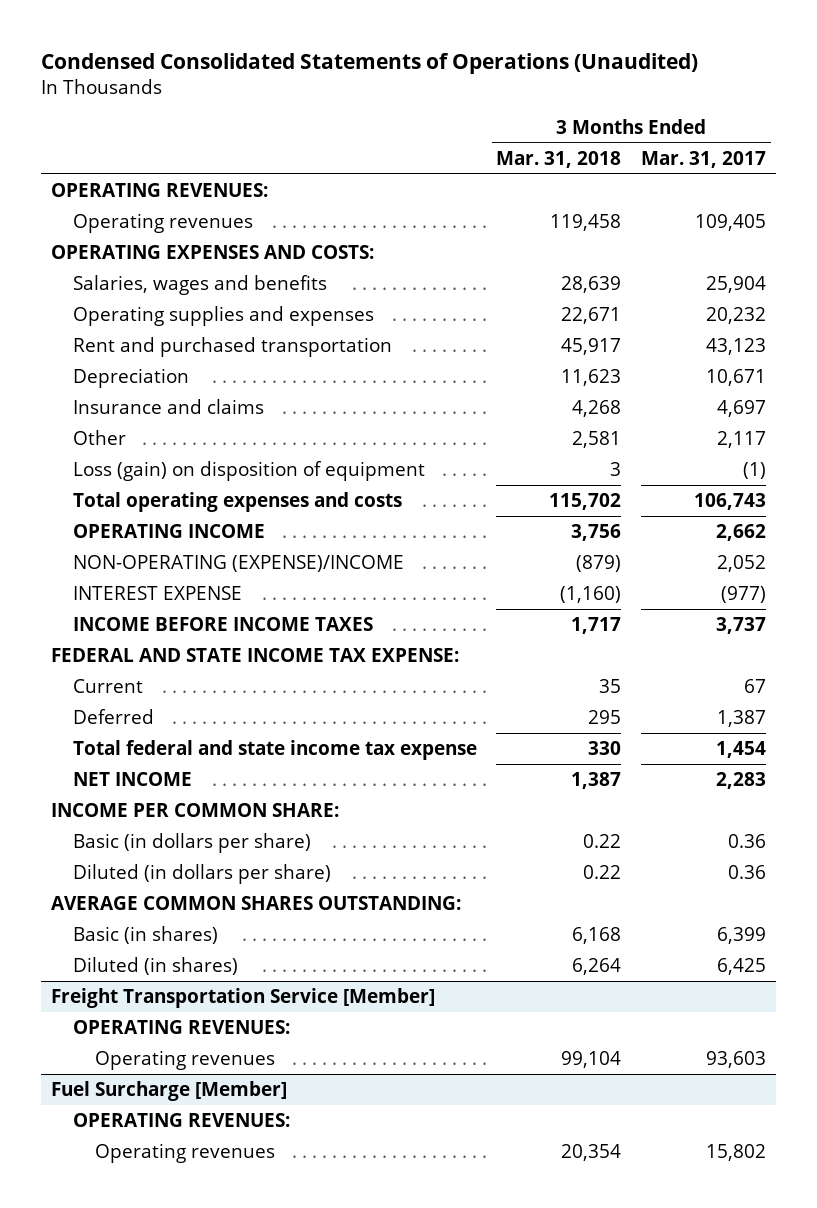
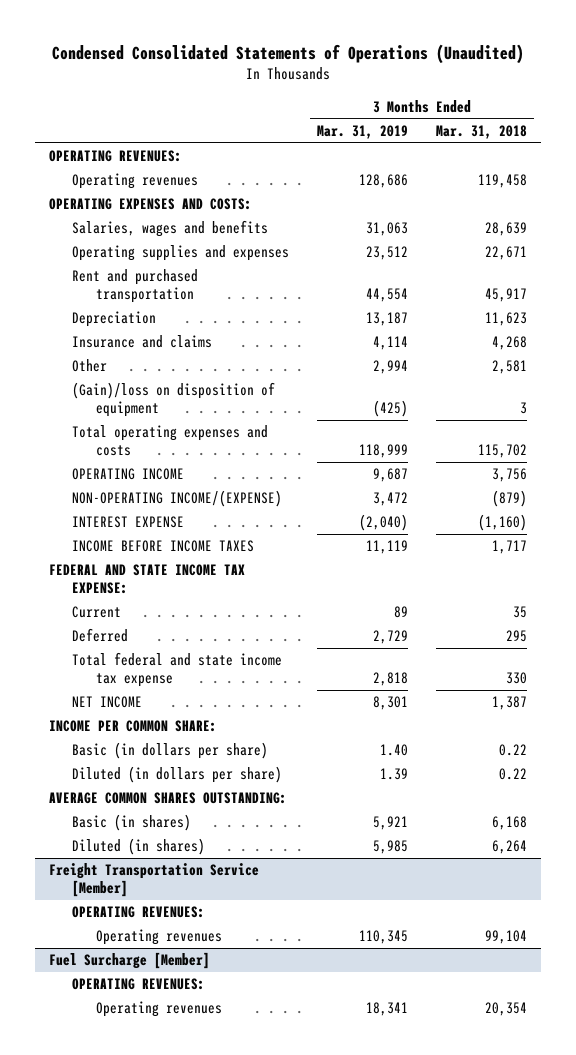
[641,150,767,168] Mar. 31, 2017 -> none
none -> [317,124,409,139] Mar. 31, 2019
[72,460,425,481] Loss (gain) on disposition of equipment -> [72,382,276,417] (Gain)/loss on disposition of equipment
[72,554,404,572] NON-OPERATING (EXPENSE)/INCOME -> [72,490,283,508] NON-OPERATING INCOME/(EXPENSE)

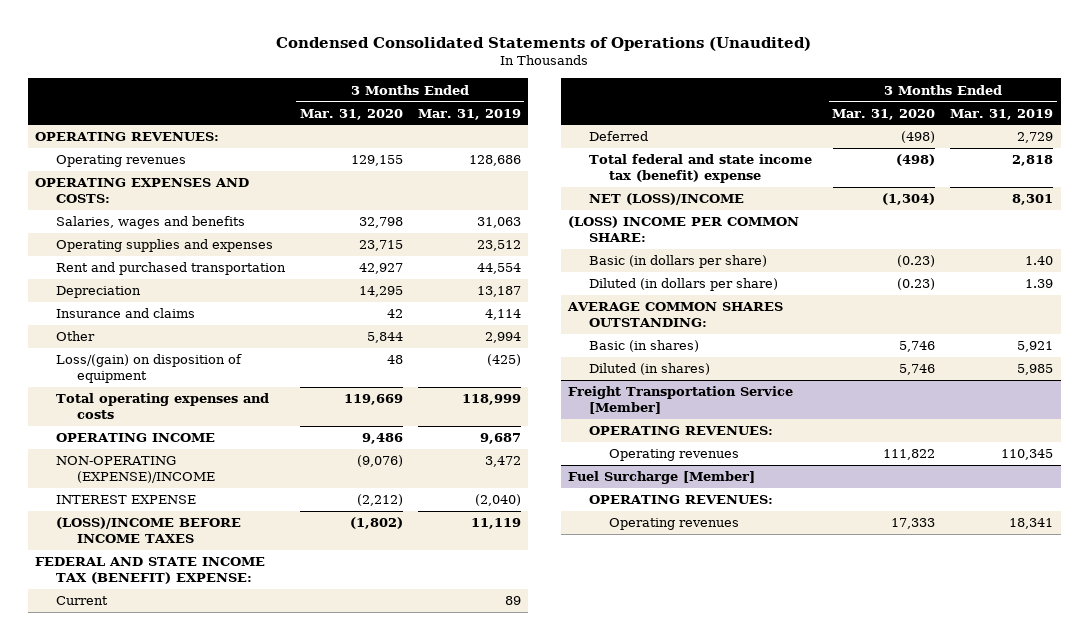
[436,124,528,139] Mar. 31, 2018 -> none
none -> [299,108,403,120] Mar. 31, 2020
[72,382,276,417] (Gain)/loss on disposition of equipment -> [55,354,242,384] Loss/(gain) on disposition of equipment
[72,490,283,508] NON-OPERATING INCOME/(EXPENSE) -> [55,456,215,484] NON-OPERATING (EXPENSE)/INCOME
[72,540,255,553] INCOME BEFORE INCOME TAXES -> [55,517,241,544] (LOSS)/INCOME BEFORE INCOME TAXES
[49,564,246,594] FEDERAL AND STATE INCOME TAX EXPENSE: -> [35,557,266,585] FEDERAL AND STATE INCOME TAX (BENEFIT) EXPENSE:
[72,652,283,687] Total federal and state income tax expense -> [588,154,812,184] Total federal and state income tax (benefit) expense
[72,696,143,709] NET INCOME -> [588,193,744,206] NET (LOSS)/INCOME
[49,720,218,733] INCOME PER COMMON SHARE: -> [567,216,799,243] (LOSS) INCOME PER COMMON SHARE:

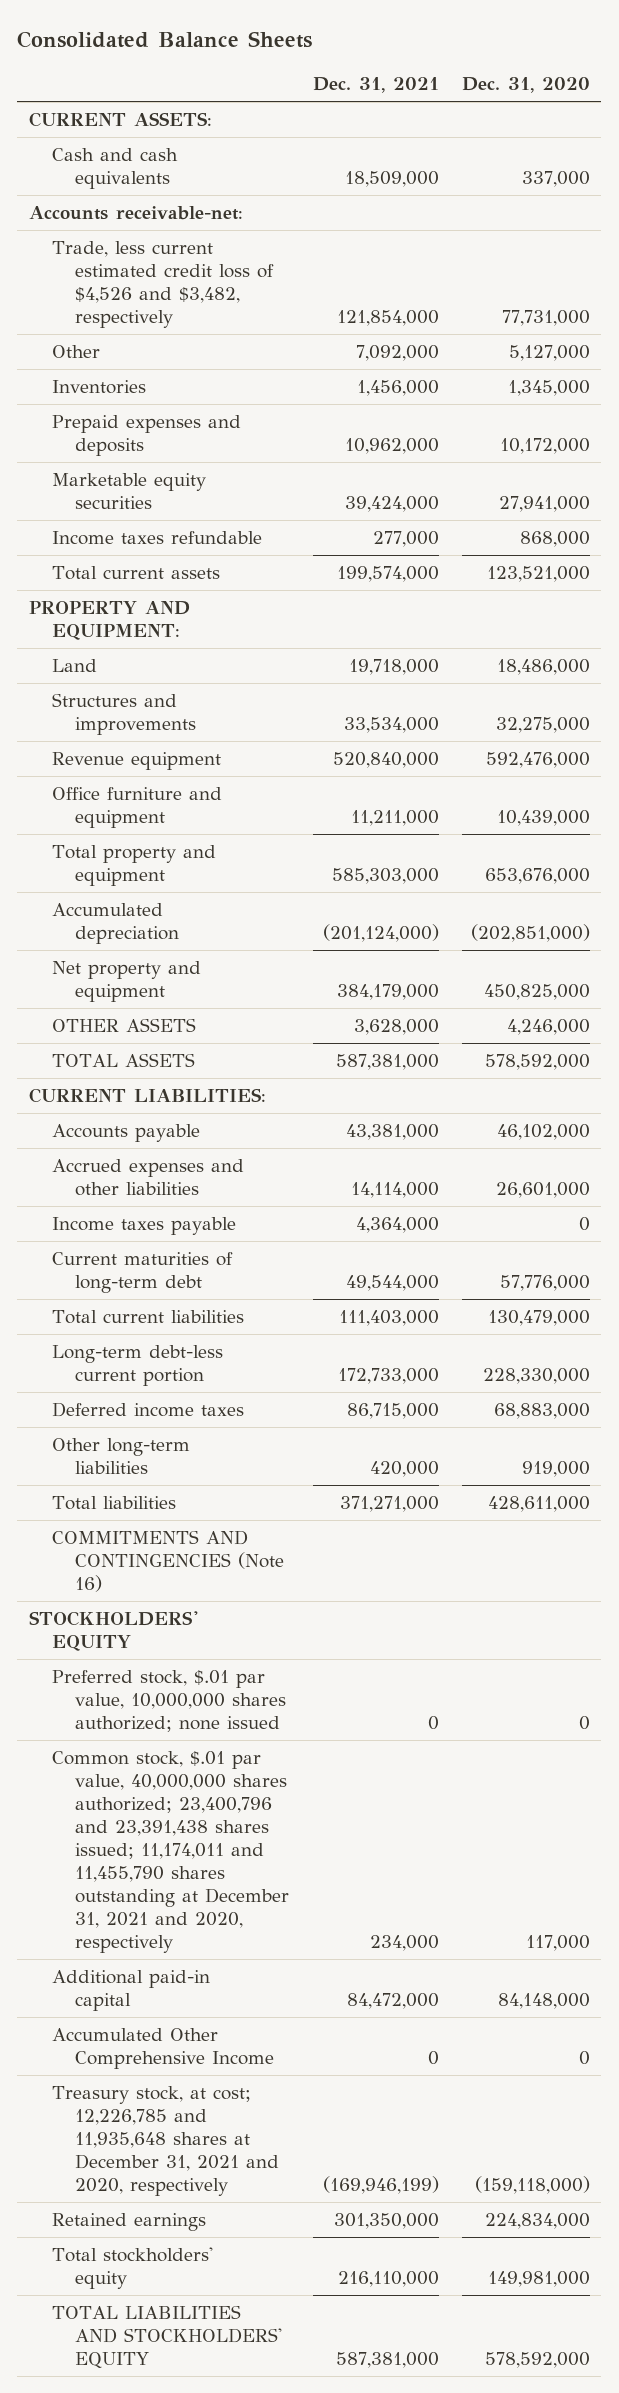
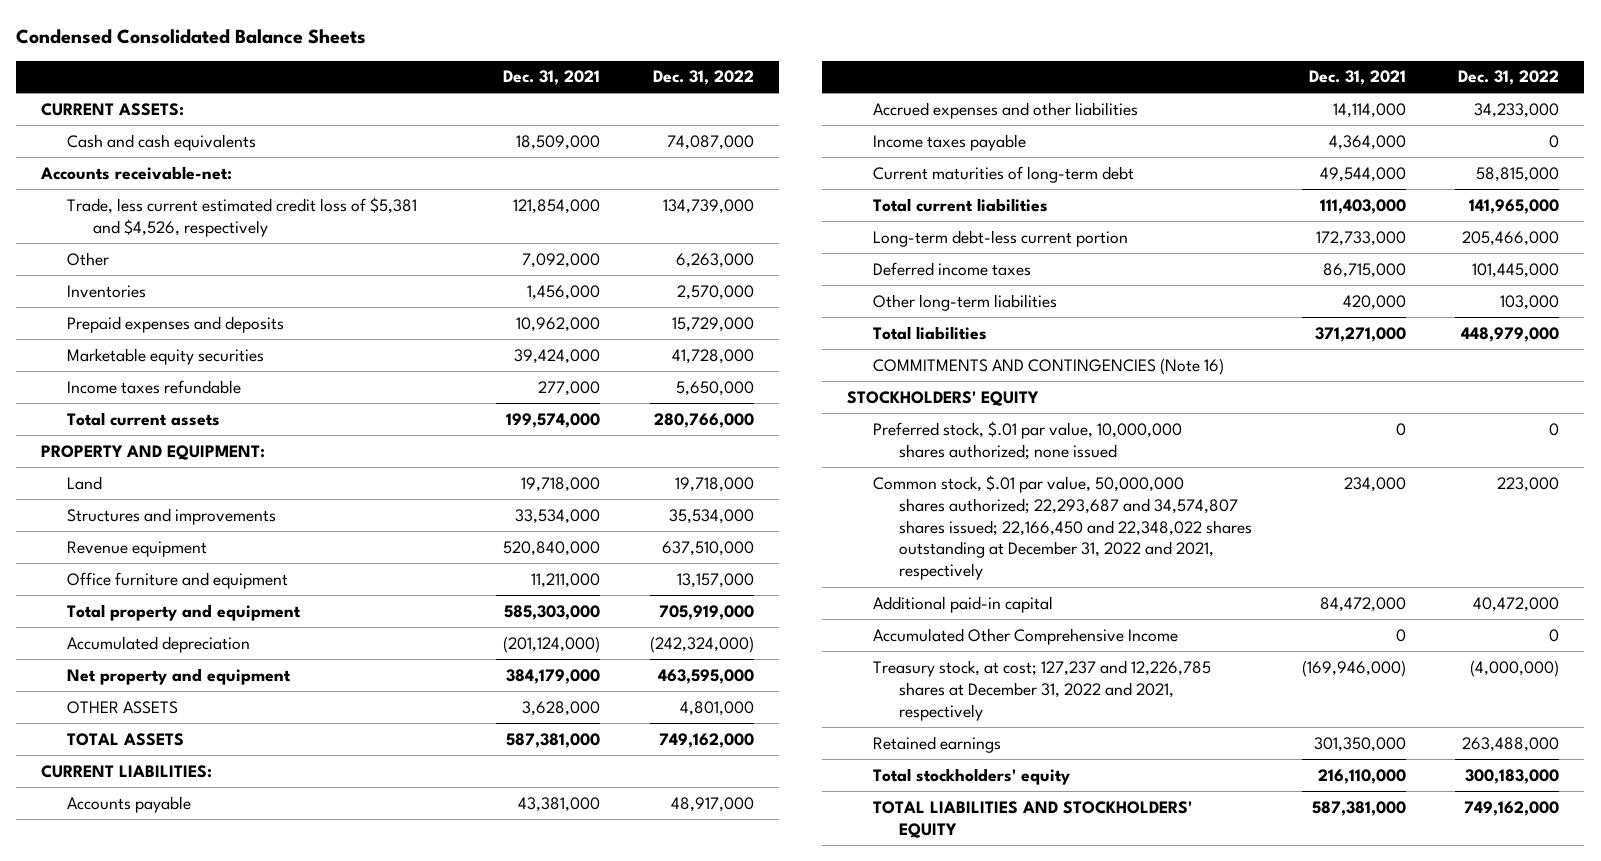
[17,31,313,49] Consolidated Balance Sheets -> [16,29,367,45] Condensed Consolidated Balance Sheets
[461,77,590,94] Dec. 31, 2020 -> none
none -> [652,70,754,86] Dec. 31, 2022
[52,241,275,329] Trade, less current estimated credit loss of $4,526 and $3,482, respectively -> [67,196,418,237] Trade, less current estimated credit loss of $5,381 and $4,526, respectively
[52,1751,290,1954] Common stock, $.01 par value, 40,000,000 shares authorized; 23,400,796 and 23,391,438 shares issued; 11,174,011 and 11,455,790 shares outstanding at December 31, 2021 and 2020, respectively -> [872,474,1252,581] Common stock, $.01 par value, 50,000,000 shares authorized; 22,293,687 and 34,574,807 shares issued; 22,166,450 and 22,348,022 shares outstanding at December 31, 2022 and 2021, respectively
[52,2086,280,2197] Treasury stock, at cost; 12,226,785 and 11,935,648 shares at December 31, 2021 and 2020, respectively -> [872,659,1211,721] Treasury stock, at cost; 127,237 and 12,226,785 shares at December 31, 2022 and 2021, respectively
[322,2176,439,2195] (169,946,199) -> [1301,659,1406,677] (169,946,000)

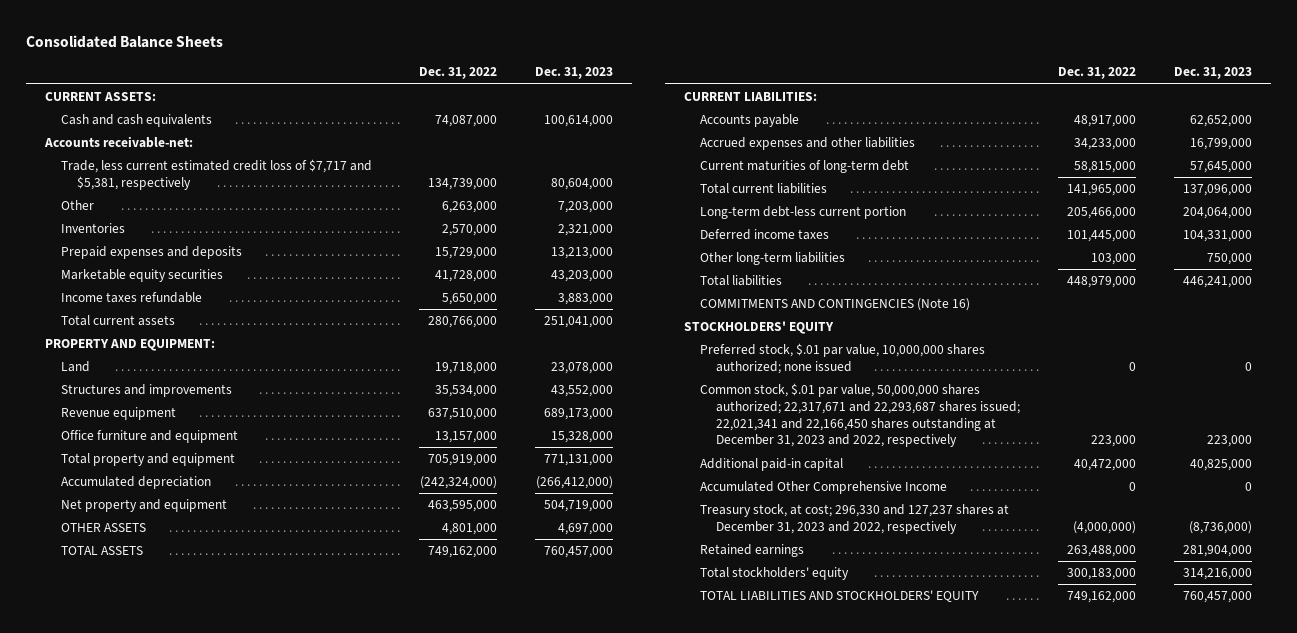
[16,29,367,45] Condensed Consolidated Balance Sheets -> [26,34,224,48] Consolidated Balance Sheets
[503,70,601,86] Dec. 31, 2021 -> none
none -> [534,67,613,80] Dec. 31, 2023
[67,196,418,237] Trade, less current estimated credit loss of $5,381 and $4,526, respectively -> [61,159,373,190] Trade, less current estimated credit loss of $7,717 and $5,381, respectively
[872,133,1026,151] Income taxes payable -> none
[872,474,1252,581] Common stock, $.01 par value, 50,000,000 shares authorized; 22,293,687 and 34,574,807 shares issued; 22,166,450 and 22,348,022 shares outstanding at December 31, 2022 and 2021, respectively -> [700,383,1021,448] Common stock, $.01 par value, 50,000,000 shares authorized; 22,317,671 and 22,293,687 shares issued; 22,021,341 and 22,166,450 shares outstanding at December 31, 2023 and 2022, respectively
[872,659,1211,721] Treasury stock, at cost; 127,237 and 12,226,785 shares at December 31, 2022 and 2021, respectively -> [700,504,1010,534] Treasury stock, at cost; 296,330 and 127,237 shares at December 31, 2023 and 2022, respectively

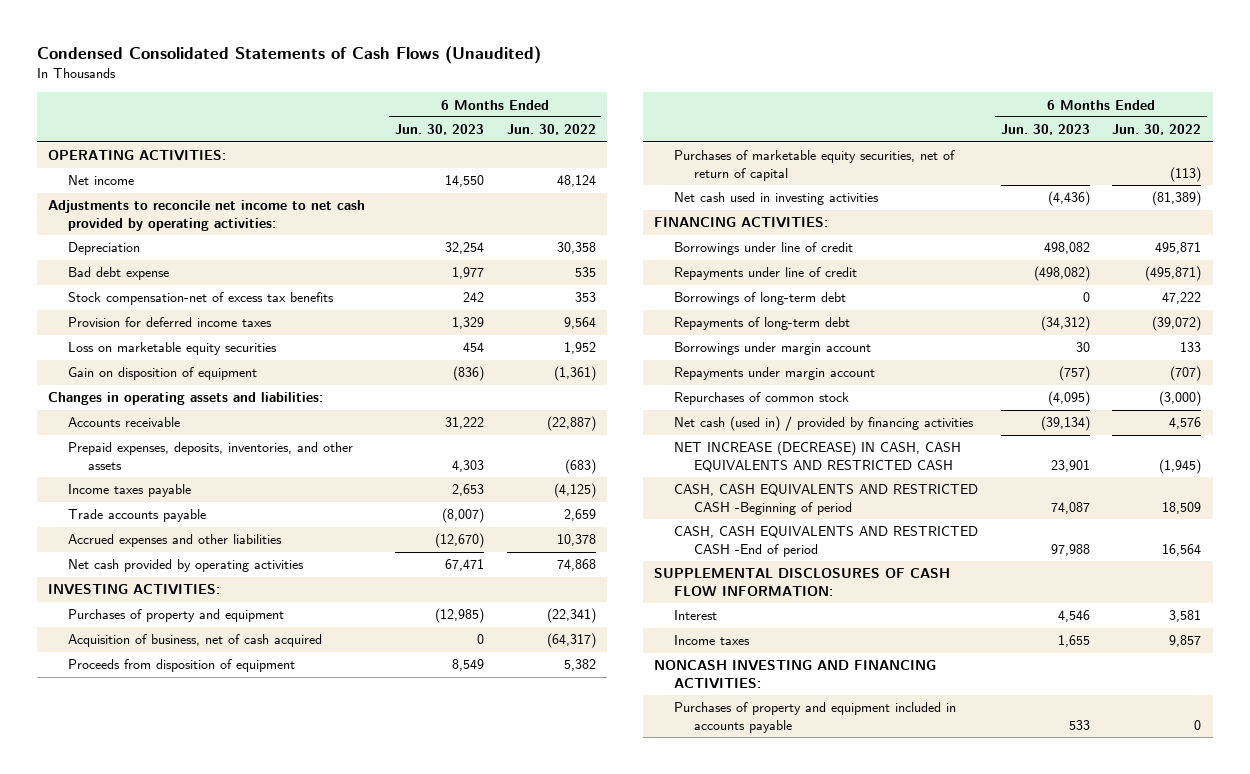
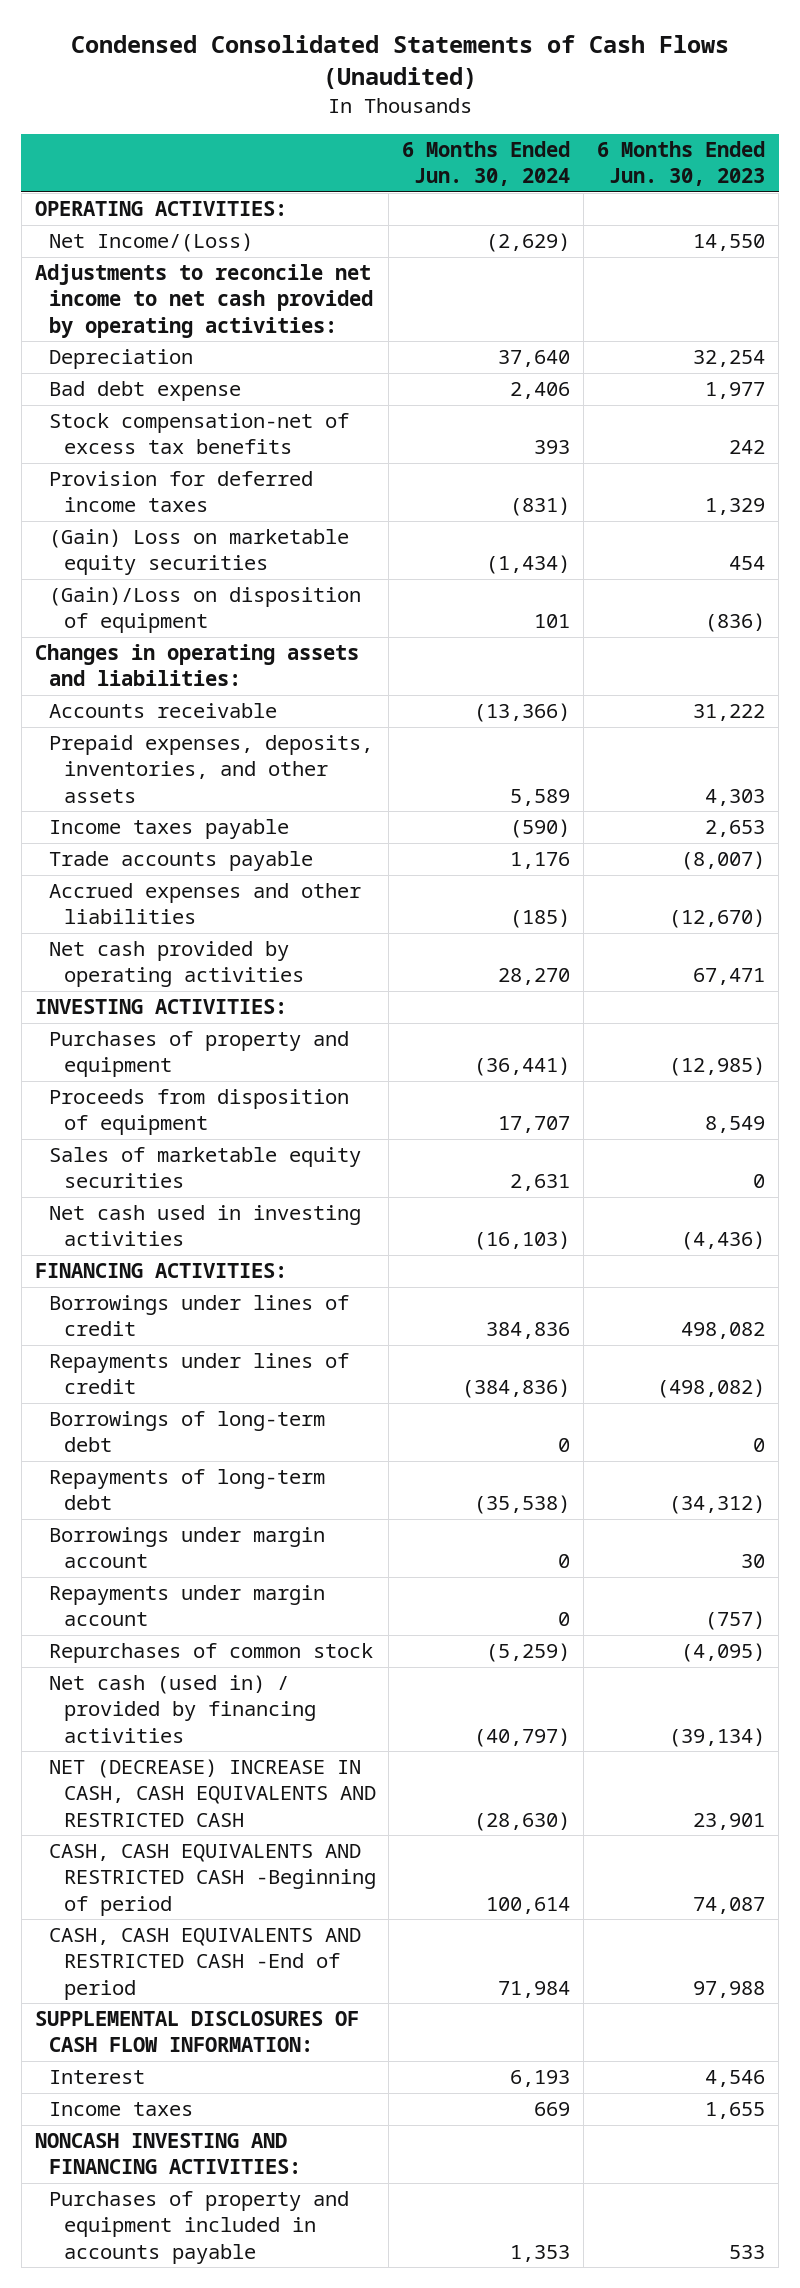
[506,124,596,136] Jun. 30, 2022 -> none
none -> [402,140,571,187] 6 Months Ended Jun. 30, 2024
[68,175,135,186] Net income -> [49,233,254,253] Net Income/(Loss)
[68,342,278,356] Loss on marketable equity securities -> [49,529,350,576] (Gain) Loss on marketable equity securities
[68,367,258,381] Gain on disposition of equipment -> [49,587,362,634] (Gain)/Loss on disposition of equipment
[68,634,323,648] Acquisition of business, net of cash acquired -> none
[673,150,955,181] Purchases of marketable equity securities, net of return of capital -> none
none -> [49,1147,362,1189] Sales of marketable equity securities
[673,242,853,256] Borrowings under line of credit -> [49,1295,350,1337] Borrowings under lines of credit
[673,267,857,281] Repayments under line of credit -> [49,1353,350,1395] Repayments under lines of credit
[673,441,961,472] NET INCREASE (DECREASE) IN CASH, CASH EQUIVALENTS AND RESTRICTED CASH -> [49,1759,376,1827] NET (DECREASE) INCREASE IN CASH, CASH EQUIVALENTS AND RESTRICTED CASH

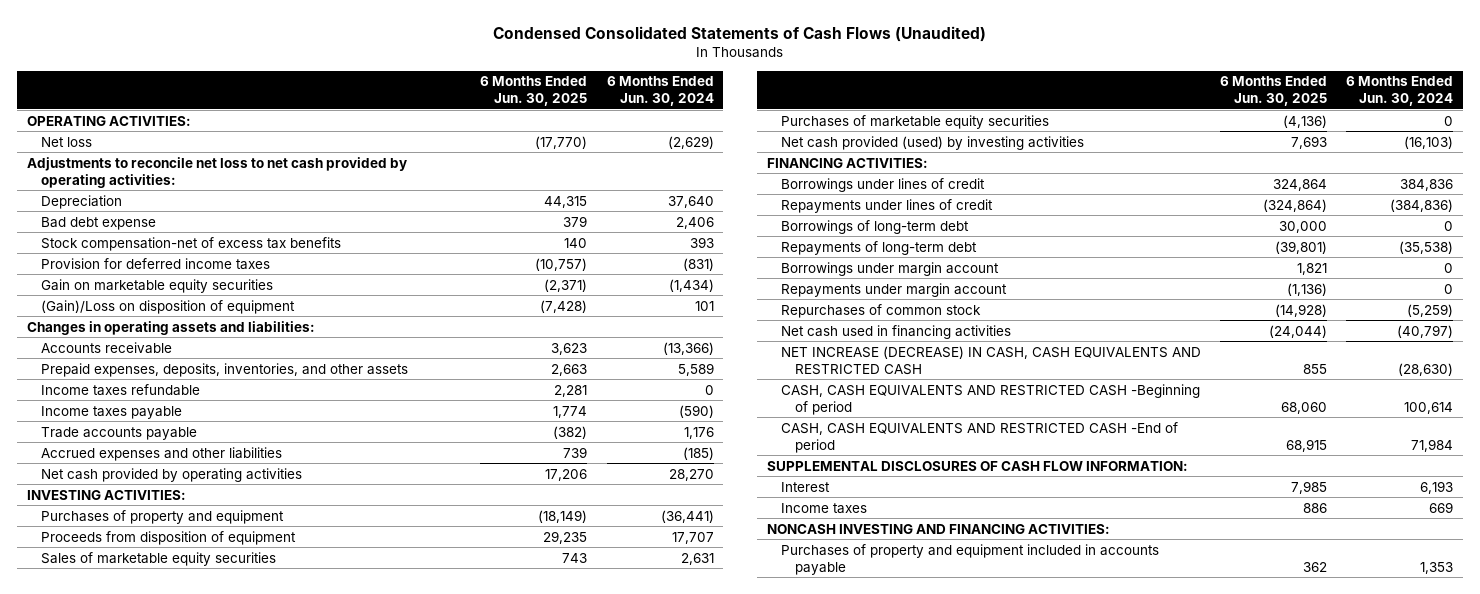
[597,140,766,187] 6 Months Ended Jun. 30, 2023 -> none
none -> [480,76,588,107] 6 Months Ended Jun. 30, 2025
[49,233,254,253] Net Income/(Loss) -> [41,136,93,147] Net loss
[34,264,374,338] Adjustments to reconcile net income to net cash provided by operating activities: -> [26,156,407,188] Adjustments to reconcile net loss to net cash provided by operating activities:
[49,529,350,576] (Gain) Loss on marketable equity securities -> [41,278,274,293] Gain on marketable equity securities
none -> [41,383,201,396] Income taxes refundable
none -> [781,114,1050,129] Purchases of marketable equity securities
[49,1205,362,1247] Net cash used in investing activities -> [781,135,1085,150] Net cash provided (used) by investing activities
[49,1675,316,1743] Net cash (used in) / provided by financing activities -> [781,324,1012,339] Net cash used in financing activities
[49,1759,376,1827] NET (DECREASE) INCREASE IN CASH, CASH EQUIVALENTS AND RESTRICTED CASH -> [781,345,1202,375] NET INCREASE (DECREASE) IN CASH, CASH EQUIVALENTS AND RESTRICTED CASH

